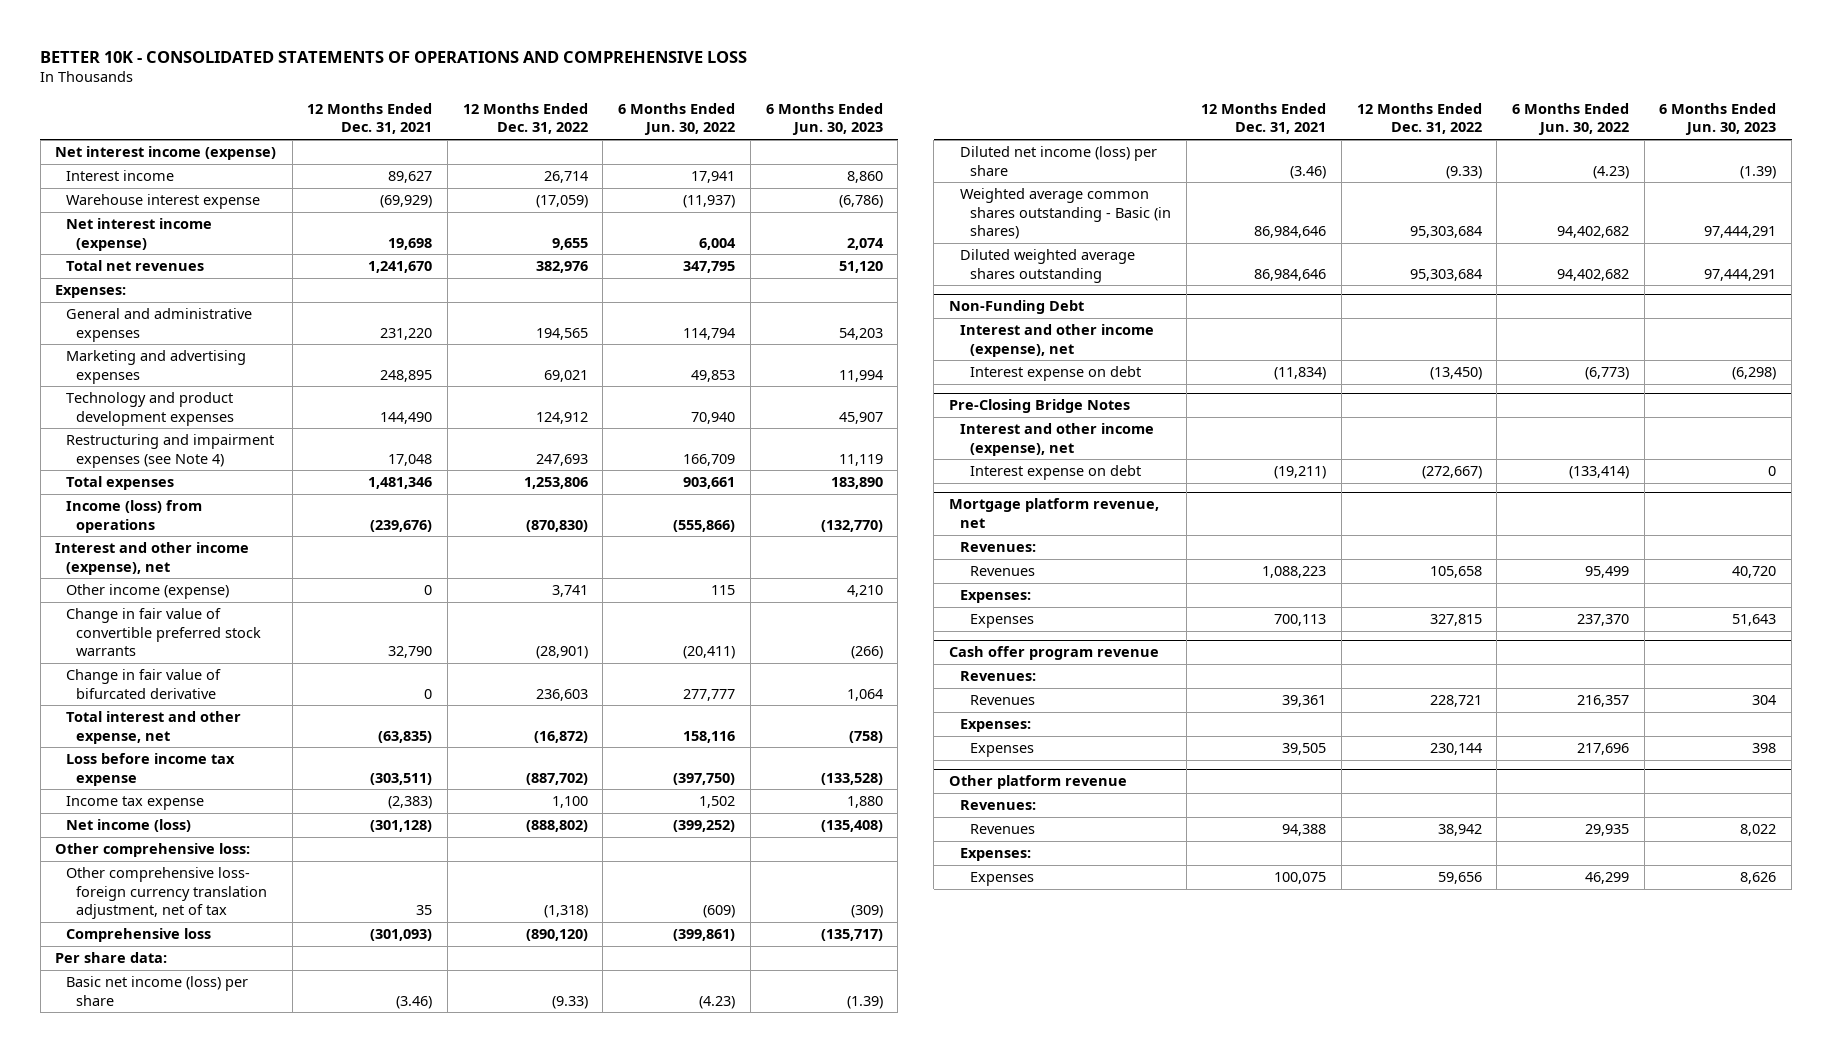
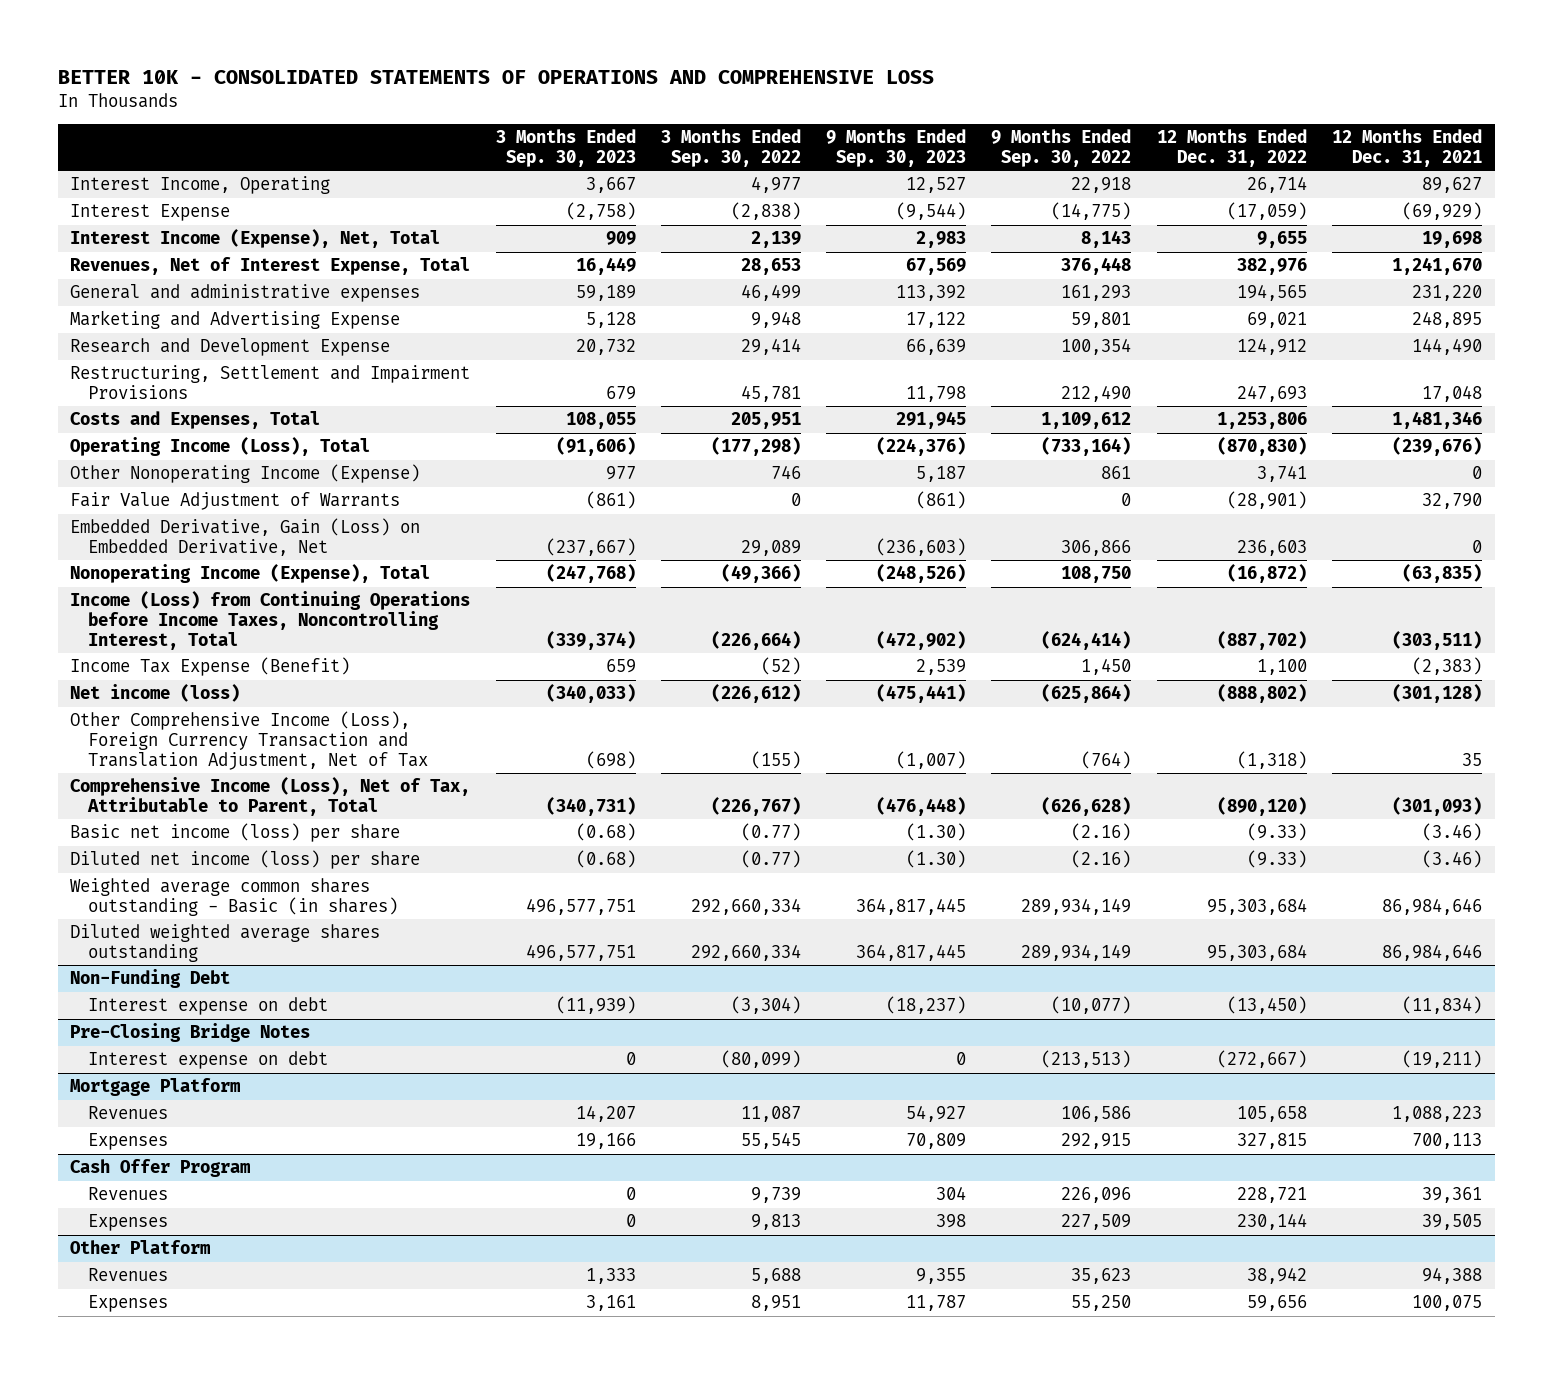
[618,102,736,136] 6 Months Ended Jun. 30, 2022 -> none
[765,102,883,136] 6 Months Ended Jun. 30, 2023 -> none
none -> [495,129,636,167] 3 Months Ended Sep. 30, 2023
none -> [660,129,801,167] 3 Months Ended Sep. 30, 2022
none -> [826,129,967,167] 9 Months Ended Sep. 30, 2023
none -> [991,129,1132,167] 9 Months Ended Sep. 30, 2022
[55,146,277,161] Net interest income (expense) -> none
[55,285,127,299] Expenses: -> none
[65,170,174,182] Interest income -> [70,176,331,195] Interest Income, Operating
[65,194,260,210] Warehouse interest expense -> [70,204,231,222] Interest Expense
[65,218,212,251] Net interest income (expense) -> [70,229,441,249] Interest Income (Expense), Net, Total
[65,260,204,272] Total net revenues -> [70,257,471,276] Revenues, Net of Interest Expense, Total
[55,542,250,575] Interest and other income (expense), net -> none
[65,350,246,384] Marketing and advertising expenses -> [70,310,401,330] Marketing and Advertising Expense
[65,392,235,426] Technology and product development expenses -> [70,338,391,357] Research and Development Expense
[65,434,274,468] Restructuring and impairment expenses (see Note 4) -> [70,365,471,399] Restructuring, Settlement and Impairment Provisions
[65,476,174,491] Total expenses -> [70,411,321,430] Costs and Expenses, Total
[65,500,202,533] Income (loss) from operations -> [70,437,371,457] Operating Income (Loss), Total
[65,584,229,600] Other income (expense) -> [70,464,421,484] Other Nonoperating Income (Expense)
[65,608,262,657] Change in fair value of convertible preferred stock warrants -> [70,492,401,511] Fair Value Adjustment of Warrants
[65,669,221,699] Change in fair value of bifurcated derivative -> [70,518,421,556] Embedded Derivative, Gain (Loss) on Embedded Derivative, Net
[65,711,241,744] Total interest and other expense, net -> [70,564,431,584] Nonoperating Income (Expense), Total
[65,753,235,786] Loss before income tax expense -> [70,591,471,650] Income (Loss) from Continuing Operations before Income Taxes, Noncontrolling Interest, Total
[65,796,204,811] Income tax expense -> [70,657,351,677] Income Tax Expense (Benefit)
[55,843,251,858] Other comprehensive loss: -> none
[55,952,168,964] Per share data: -> none
[65,867,268,920] Other comprehensive loss- foreign currency translation adjustment, net of tax -> [70,711,428,770] Other Comprehensive Income (Loss), Foreign Currency Transaction and Translation Adjustment, Net of Tax
[65,928,211,943] Comprehensive loss -> [70,777,471,816] Comprehensive Income (Loss), Net of Tax, Attributable to Parent, Total
[959,324,1154,357] Interest and other income (expense), net -> none
[959,423,1154,456] Interest and other income (expense), net -> none
[959,542,1036,553] Revenues: -> none
[949,498,1160,528] Mortgage platform revenue, net -> [70,1078,241,1097] Mortgage Platform
[959,590,1031,604] Expenses: -> none
[959,671,1036,682] Revenues: -> none
[949,646,1160,661] Cash offer program revenue -> [70,1159,251,1178] Cash Offer Program
[959,719,1031,733] Expenses: -> none
[959,800,1036,811] Revenues: -> none
[949,775,1128,790] Other platform revenue -> [70,1240,211,1255] Other Platform
[959,848,1031,862] Expenses: -> none

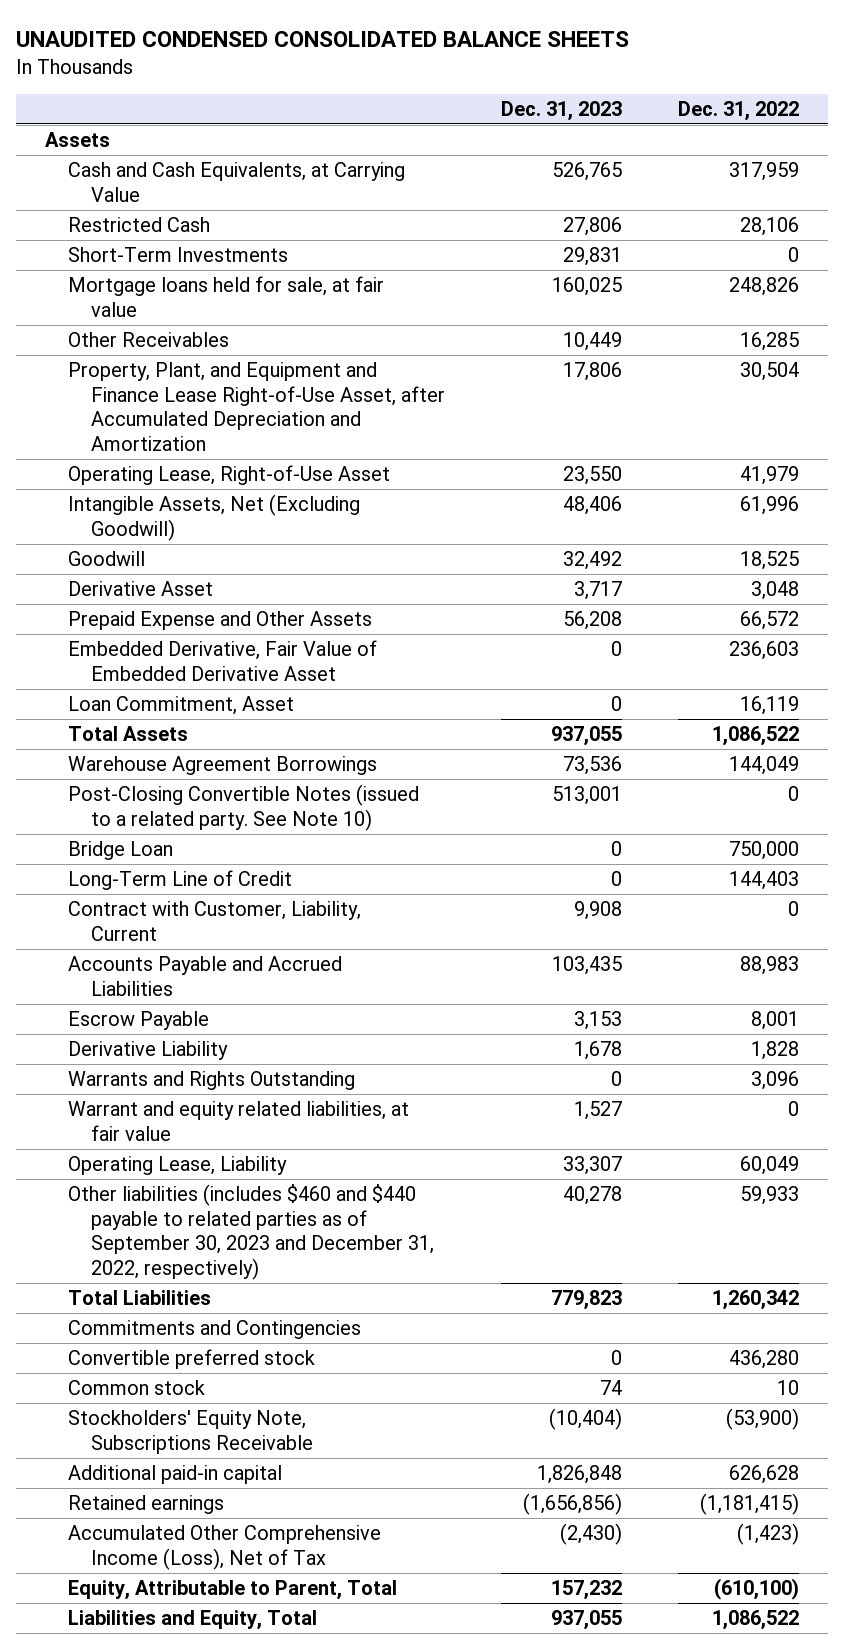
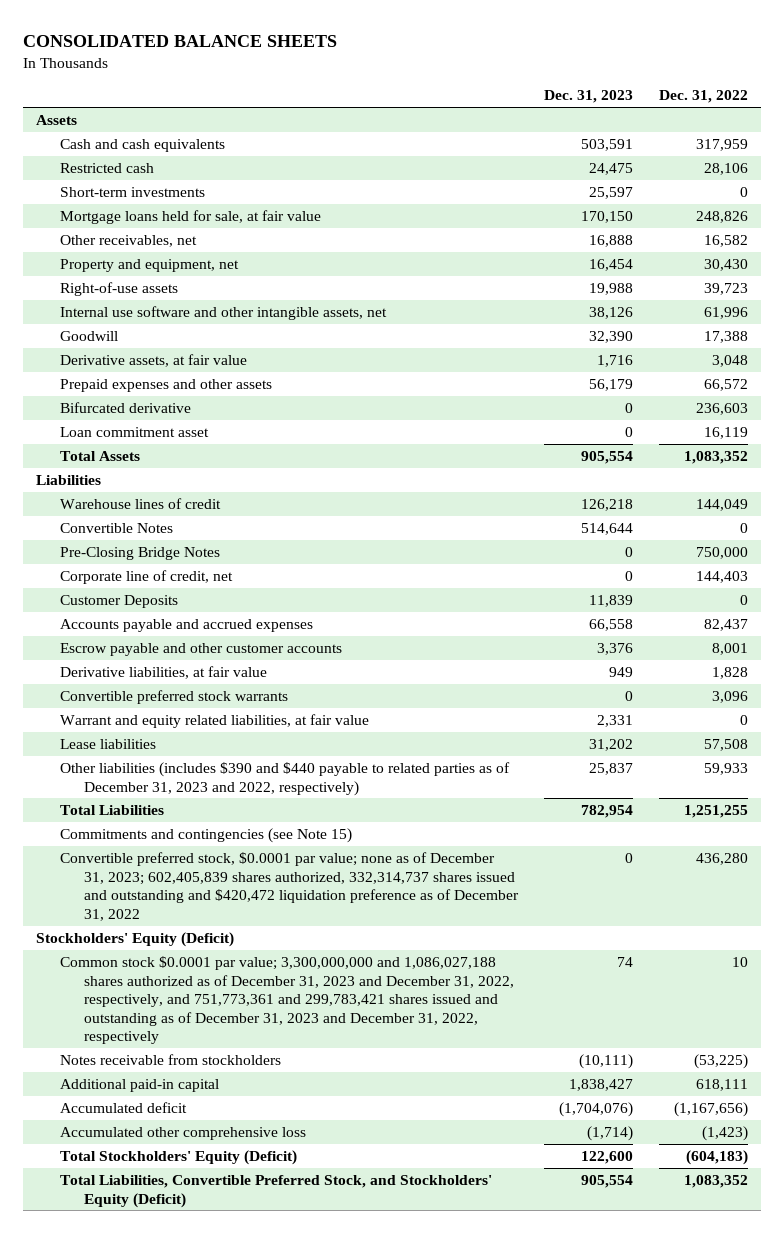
[16,31,630,48] UNAUDITED CONDENSED CONSOLIDATED BALANCE SHEETS -> [22,34,337,47] CONSOLIDATED BALANCE SHEETS
[67,756,377,776] Warehouse Agreement Borrowings -> none
[67,784,419,831] Post-Closing Convertible Notes (issued to a related party. See Note 10) -> none
[67,901,361,941] Contract with Customer, Liability, Current -> none
[67,1011,209,1031] Escrow Payable -> none
[67,1041,228,1061] Derivative Liability -> none
[67,1495,224,1515] Retained earnings -> none
[67,162,405,202] Cash and Cash Equivalents, at Carrying Value -> [59,138,225,152] Cash and cash equivalents
[551,162,622,182] 526,765 -> [580,138,633,151] 503,591
[67,217,210,233] Restricted Cash -> [59,162,154,173] Restricted cash
[562,217,622,237] 27,806 -> [588,162,633,175] 24,475
[67,247,288,263] Short-Term Investments -> [59,186,205,197] Short-term investments
[562,247,622,267] 29,831 -> [588,186,633,199] 25,597
[551,277,622,297] 160,025 -> [580,210,633,223] 170,150
[67,332,229,348] Other Receivables -> [59,234,197,247] Other receivables, net
[562,332,622,352] 10,449 -> [588,234,633,247] 16,888
[740,332,800,352] 16,285 -> [703,234,748,247] 16,582
[67,362,445,452] Property, Plant, and Equipment and Finance Lease Right-of-Use Asset, after Accumulated Depreciation and Amortization -> [59,258,239,272] Property and equipment, net
[562,362,622,382] 17,806 -> [588,258,633,271] 16,454
[740,362,800,382] 30,504 -> [703,258,748,271] 30,430
[67,465,390,486] Operating Lease, Right-of-Use Asset -> [59,281,178,296] Right-of-use assets
[562,466,622,486] 23,550 -> [588,282,633,295] 19,988
[740,466,800,486] 41,979 -> [703,282,748,295] 39,723
[67,494,360,541] Intangible Assets, Net (Excluding Goodwill) -> [59,305,387,320] Internal use software and other intangible assets, net
[562,496,622,516] 48,406 -> [588,306,633,319] 38,126
[562,551,622,571] 32,492 -> [588,330,633,343] 32,390
[740,551,800,571] 18,525 -> [703,330,748,343] 17,388
[67,581,213,597] Derivative Asset -> [59,353,247,367] Derivative assets, at fair value
[573,581,622,601] 3,717 -> [596,354,633,367] 1,716
[67,611,372,631] Prepaid Expense and Other Assets -> [59,378,272,392] Prepaid expenses and other assets
[562,611,622,631] 56,208 -> [588,378,633,391] 56,179
[67,640,377,681] Embedded Derivative, Fair Value of Embedded Derivative Asset -> [59,401,191,413] Bifurcated derivative
[67,696,294,716] Loan Commitment, Asset -> [59,426,209,437] Loan commitment asset
[550,726,622,747] 937,055 -> [580,450,633,464] 905,554
[712,726,800,747] 1,086,522 -> [683,450,748,464] 1,083,352
none -> [35,474,101,485] Liabilities
none -> [59,497,221,509] Warehouse lines of credit
none -> [59,522,173,533] Convertible Notes
[67,841,173,861] Bridge Loan -> [59,546,220,560] Pre-Closing Bridge Notes
[67,870,292,891] Long-Term Line of Credit -> [59,569,233,584] Corporate line of credit, net
none -> [59,594,178,608] Customer Deposits
[67,956,342,996] Accounts Payable and Accrued Liabilities -> [59,618,313,632] Accounts payable and accrued expenses
[551,956,622,976] 103,435 -> [588,618,633,631] 66,558
[740,956,800,976] 88,983 -> [703,618,748,631] 82,437
none -> [59,642,342,656] Escrow payable and other customer accounts
none -> [59,665,267,679] Derivative liabilities, at fair value
[67,1071,355,1091] Warrants and Rights Outstanding -> [59,689,288,704] Convertible preferred stock warrants
[573,1101,622,1121] 1,527 -> [596,714,633,727] 2,331
[67,1156,287,1176] Operating Lease, Liability -> [59,738,156,749] Lease liabilities
[562,1156,622,1176] 33,307 -> [588,738,633,751] 31,202
[740,1156,800,1176] 60,049 -> [703,738,748,751] 57,508
[67,1184,434,1281] Other liabilities (includes $460 and $440 payable to related parties as of September 30, 2023 and December 31, 2022, respectively) -> [59,761,510,796] Other liabilities (includes $390 and $440 payable to related parties as of December 31, 2023 and 2022, respectively)
[562,1186,622,1206] 40,278 -> [588,762,633,775] 25,837
[550,1290,622,1311] 779,823 -> [580,804,633,818] 782,954
[712,1290,800,1311] 1,260,342 -> [683,804,748,818] 1,251,255
[67,1320,361,1340] Commitments and Contingencies -> [59,827,352,843] Commitments and contingencies (see Note 15)
[67,1349,315,1370] Convertible preferred stock -> [59,851,519,921] Convertible preferred stock, $0.0001 par value; none as of December 31, 2023; 602,405,839 shares authorized, 332,314,737 shares issued and outstanding and $420,472 liquidation preference as of December 31, 2022
none -> [35,931,234,947] Stockholders' Equity (Deficit)
[67,1380,205,1396] Common stock -> [59,955,514,1045] Common stock $0.0001 par value; 3,300,000,000 and 1,086,027,188 shares authorized as of December 31, 2023 and December 31, 2022, respectively, and 751,773,361 and 299,783,421 shares issued and outstanding as of December 31, 2023 and December 31, 2022, respectively
[67,1410,313,1454] Stockholders' Equity Note, Subscriptions Receivable -> [59,1053,281,1065] Notes receivable from stockholders
[548,1408,622,1431] (10,404) -> [578,1053,633,1069] (10,111)
[726,1408,800,1431] (53,900) -> [693,1053,748,1069] (53,225)
[536,1465,622,1485] 1,826,848 -> [568,1078,633,1091] 1,838,427
[729,1465,800,1485] 626,628 -> [695,1078,748,1091] 618,111
none -> [59,1101,187,1113] Accumulated deficit
[67,1525,381,1570] Accumulated Other Comprehensive Income (Loss), Net of Tax -> [59,1126,306,1140] Accumulated other comprehensive loss
[559,1523,622,1546] (2,430) -> [586,1125,633,1141] (1,714)
[67,1580,397,1601] Equity, Attributable to Parent, Total -> [59,1149,297,1165] Total Stockholders' Equity (Deficit)
[550,1580,622,1601] 157,232 -> [580,1150,633,1164] 122,600
[714,1578,800,1601] (610,100) -> [685,1149,748,1165] (604,183)
[67,1610,317,1631] Liabilities and Equity, Total -> [59,1174,492,1208] Total Liabilities, Convertible Preferred Stock, and Stockholders' Equity (Deficit)
[550,1610,622,1631] 937,055 -> [580,1174,633,1188] 905,554
[712,1610,800,1631] 1,086,522 -> [683,1174,748,1188] 1,083,352

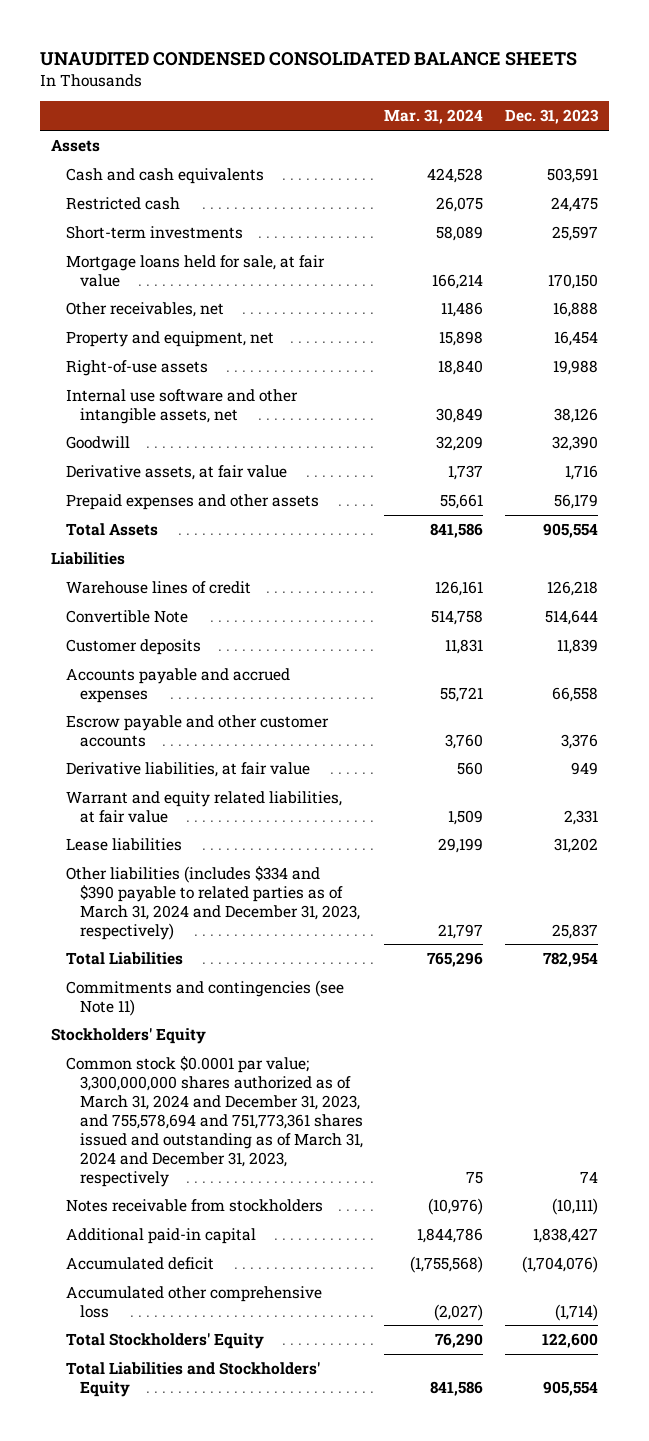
[22,34,337,47] CONSOLIDATED BALANCE SHEETS -> [40,51,578,66] UNAUDITED CONDENSED CONSOLIDATED BALANCE SHEETS
[658,90,748,104] Dec. 31, 2022 -> none
none -> [384,109,484,125] Mar. 31, 2024
[59,401,191,413] Bifurcated derivative -> none
[59,426,209,437] Loan commitment asset -> none
[59,546,220,560] Pre-Closing Bridge Notes -> none
[59,569,233,584] Corporate line of credit, net -> none
[59,522,173,533] Convertible Notes -> [65,609,188,623] Convertible Note
[59,594,178,608] Customer Deposits -> [65,638,201,655] Customer deposits
[59,689,288,704] Convertible preferred stock warrants -> none
[59,761,510,796] Other liabilities (includes $390 and $440 payable to related parties as of December 31, 2023 and 2022, respectively) -> [65,865,360,940] Other liabilities (includes $334 and $390 payable to related parties as of March 31, 2024 and December 31, 2023, respectively)
[59,851,519,921] Convertible preferred stock, $0.0001 par value; none as of December 31, 2023; 602,405,839 shares authorized, 332,314,737 shares issued and outstanding and $420,472 liquidation preference as of December 31, 2022 -> none
[59,827,352,843] Commitments and contingencies (see Note 15) -> [65,979,344,1016] Commitments and contingencies (see Note 11)
[35,931,234,947] Stockholders' Equity (Deficit) -> [51,1027,207,1044] Stockholders' Equity
[59,955,514,1045] Common stock $0.0001 par value; 3,300,000,000 and 1,086,027,188 shares authorized as of December 31, 2023 and December 31, 2022, respectively, and 751,773,361 and 299,783,421 shares issued and outstanding as of December 31, 2023 and December 31, 2022, respectively -> [65,1055,363,1187] Common stock $0.0001 par value; 3,300,000,000 shares authorized as of March 31, 2024 and December 31, 2023, and 755,578,694 and 751,773,361 shares issued and outstanding as of March 31, 2024 and December 31, 2023, respectively
[59,1149,297,1165] Total Stockholders' Equity (Deficit) -> [65,1332,264,1349] Total Stockholders' Equity
[59,1174,492,1208] Total Liabilities, Convertible Preferred Stock, and Stockholders' Equity (Deficit) -> [65,1361,320,1397] Total Liabilities and Stockholders' Equity

